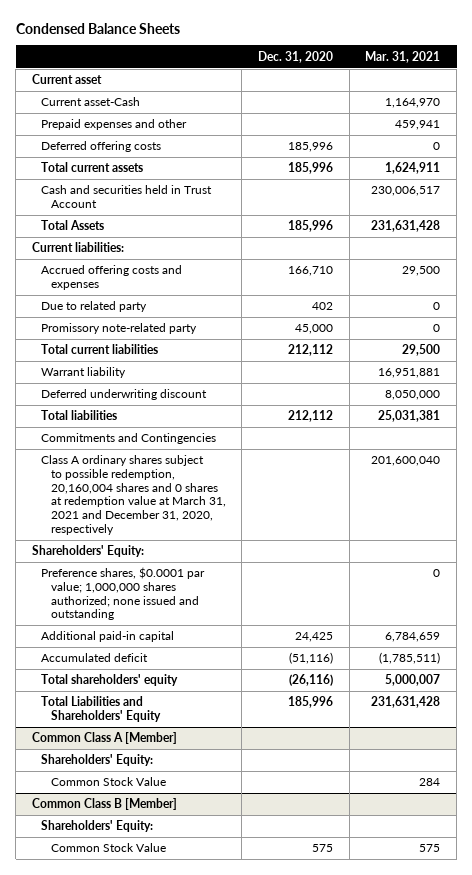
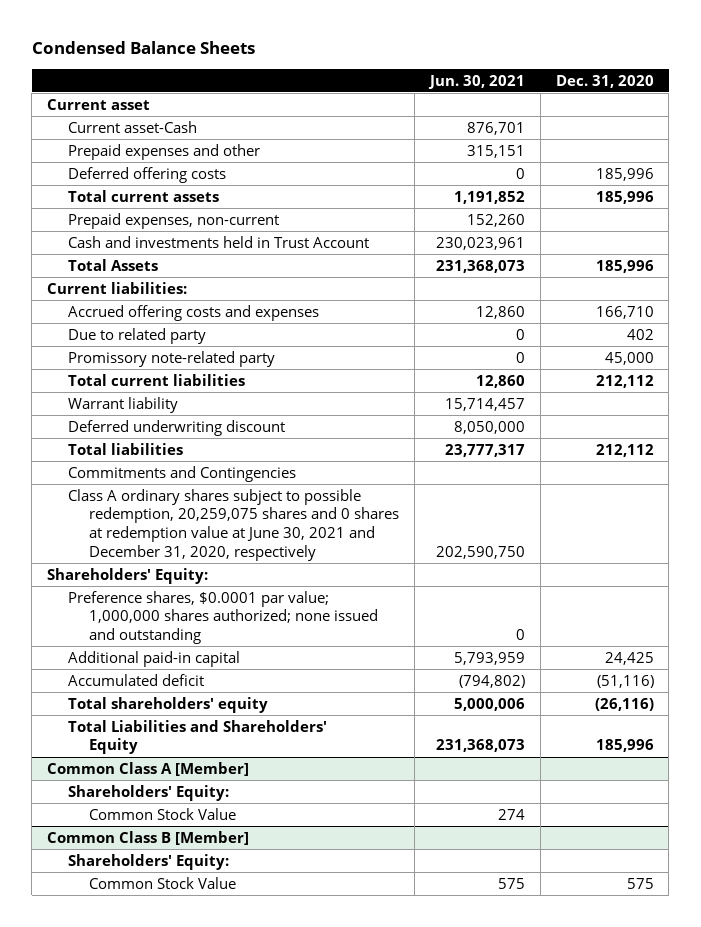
[365,50,441,63] Mar. 31, 2021 -> none
none -> [427,74,525,89] Jun. 30, 2021
none -> [67,212,279,229] Prepaid expenses, non-current
[41,185,213,209] Cash and securities held in Trust Account -> [67,235,369,248] Cash and investments held in Trust Account
[41,455,226,535] Class A ordinary shares subject to possible redemption, 20,160,004 shares and 0 shares at redemption value at March 31, 2021 and December 31, 2020, respectively -> [67,488,399,561] Class A ordinary shares subject to possible redemption, 20,259,075 shares and 0 shares at redemption value at June 30, 2021 and December 31, 2020, respectively

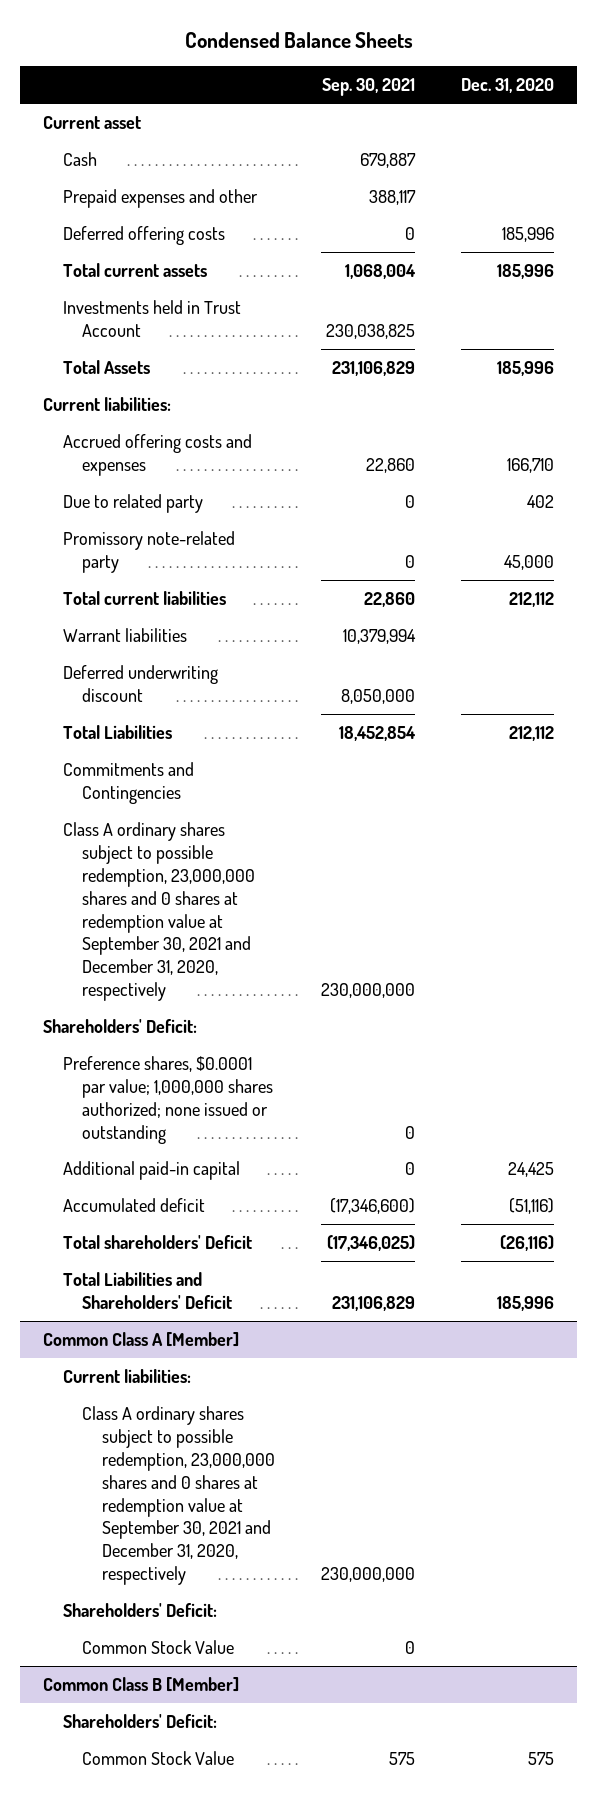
[427,74,525,89] Jun. 30, 2021 -> none
none -> [321,78,415,97] Sep. 30, 2021
[67,120,197,133] Current asset-Cash -> [62,151,97,166] Cash
[67,212,279,229] Prepaid expenses, non-current -> none
[67,235,369,248] Cash and investments held in Trust Account -> [62,299,241,337] Investments held in Trust Account
[67,396,178,413] Warrant liability -> [62,627,187,642] Warrant liabilities
[67,442,183,455] Total liabilities -> [62,724,172,739] Total Liabilities
[67,488,399,561] Class A ordinary shares subject to possible redemption, 20,259,075 shares and 0 shares at redemption value at June 30, 2021 and December 31, 2020, respectively -> [62,821,256,1002] Class A ordinary shares subject to possible redemption, 23,000,000 shares and 0 shares at redemption value at September 30, 2021 and December 31, 2020, respectively
[47,567,209,584] Shareholders' Equity: -> [43,1018,198,1033] Shareholders' Deficit:
[67,590,378,644] Preference shares, $0.0001 par value; 1,000,000 shares authorized; none issued and outstanding -> [62,1055,274,1144] Preference shares, $0.0001 par value; 1,000,000 shares authorized; none issued or outstanding
[67,696,268,713] Total shareholders' equity -> [62,1234,252,1249] Total shareholders' Deficit
[67,719,327,755] Total Liabilities and Shareholders' Equity -> [62,1271,233,1309] Total Liabilities and Shareholders' Deficit
none -> [62,1368,191,1383] Current liabilities:
none -> [82,1405,275,1586] Class A ordinary shares subject to possible redemption, 23,000,000 shares and 0 shares at redemption value at September 30, 2021 and December 31, 2020, respectively
[67,784,229,801] Shareholders' Equity: -> [62,1602,217,1617] Shareholders' Deficit:
[67,853,229,870] Shareholders' Equity: -> [62,1713,217,1728] Shareholders' Deficit:

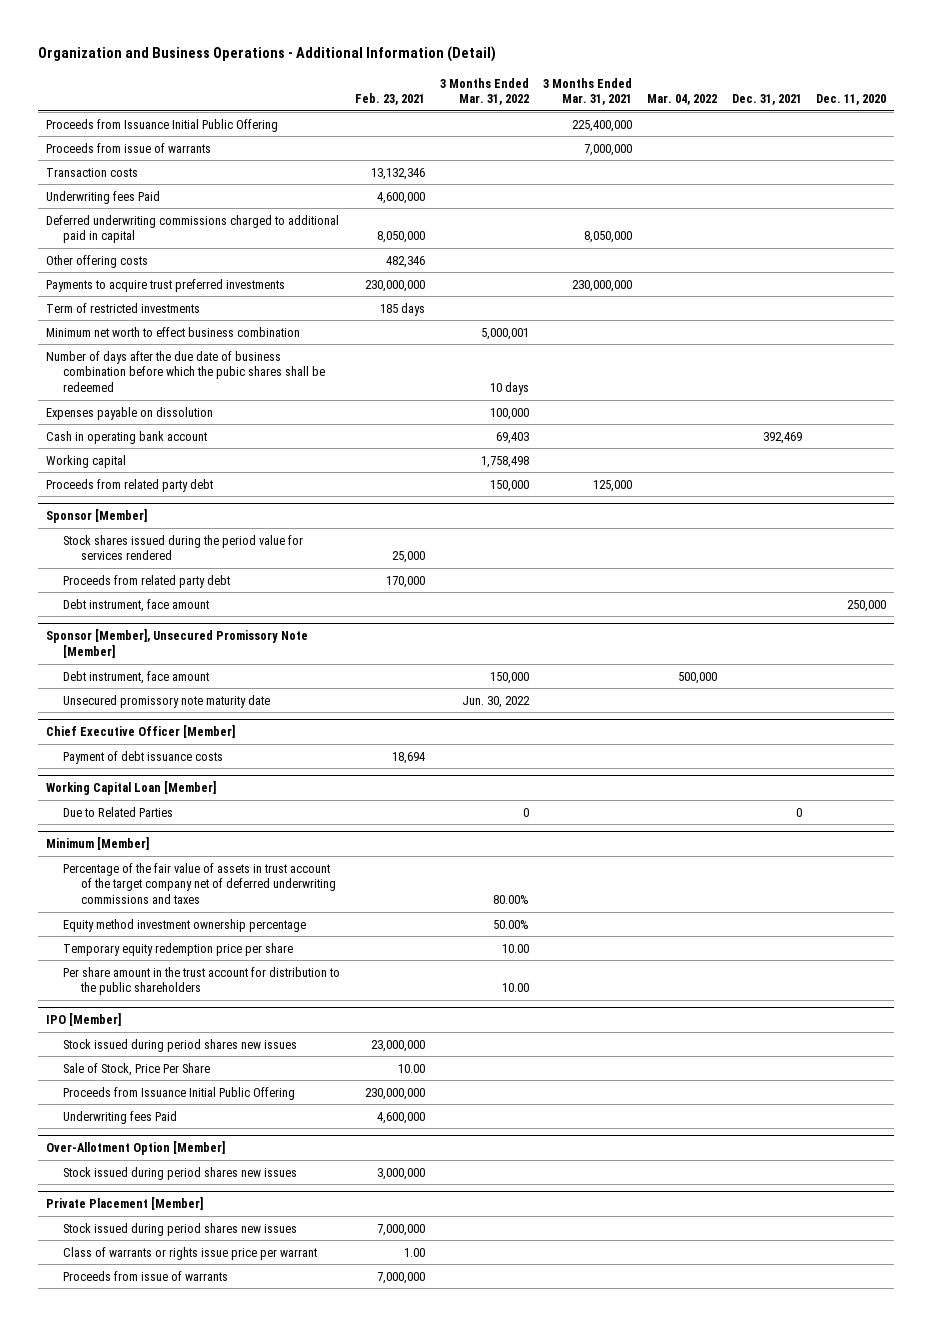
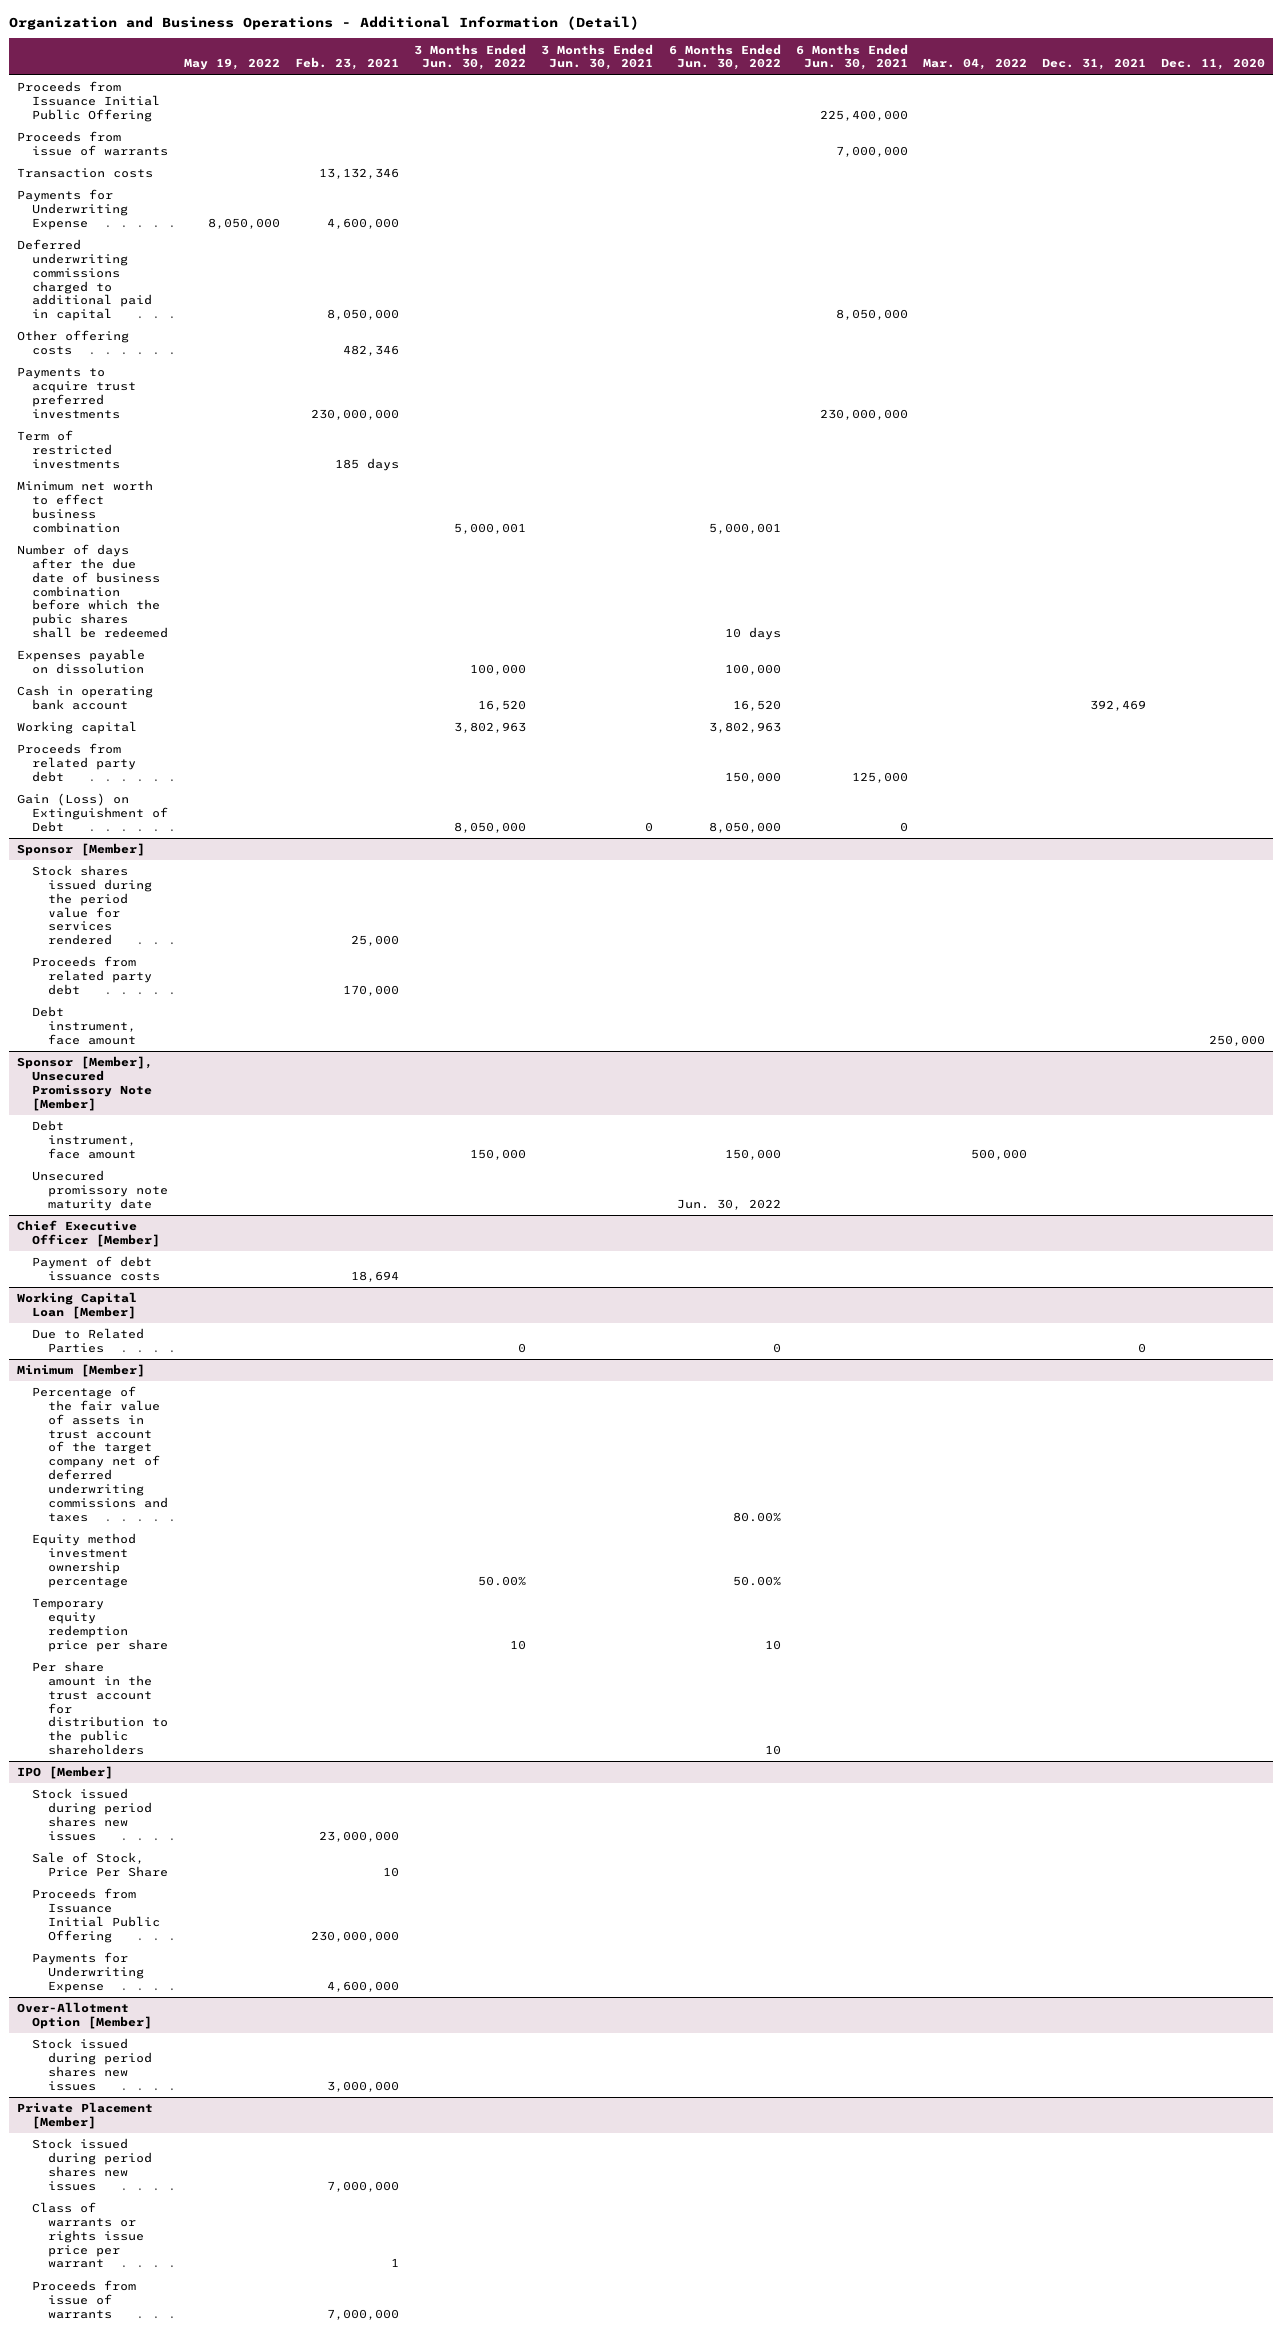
[439,77,529,106] 3 Months Ended Mar. 31, 2022 -> none
[543,77,633,106] 3 Months Ended Mar. 31, 2021 -> none
none -> [183,58,280,71] May 19, 2022
none -> [414,43,527,71] 3 Months Ended Jun. 30, 2022
none -> [541,43,654,71] 3 Months Ended Jun. 30, 2021
none -> [668,43,781,71] 6 Months Ended Jun. 30, 2022
none -> [795,43,908,71] 6 Months Ended Jun. 30, 2021
[45,190,160,204] Underwriting fees Paid -> [16,189,129,230] Payments for Underwriting Expense
none -> [16,793,169,832] Gain (Loss) on Extinguishment of Debt
[398,1063,426,1073] 10.00 -> [382,1866,399,1877] 10
[63,1110,178,1124] Underwriting fees Paid -> [32,1952,145,1993] Payments for Underwriting Expense
[404,1247,426,1257] 1.00 -> [390,2258,399,2268] 1

